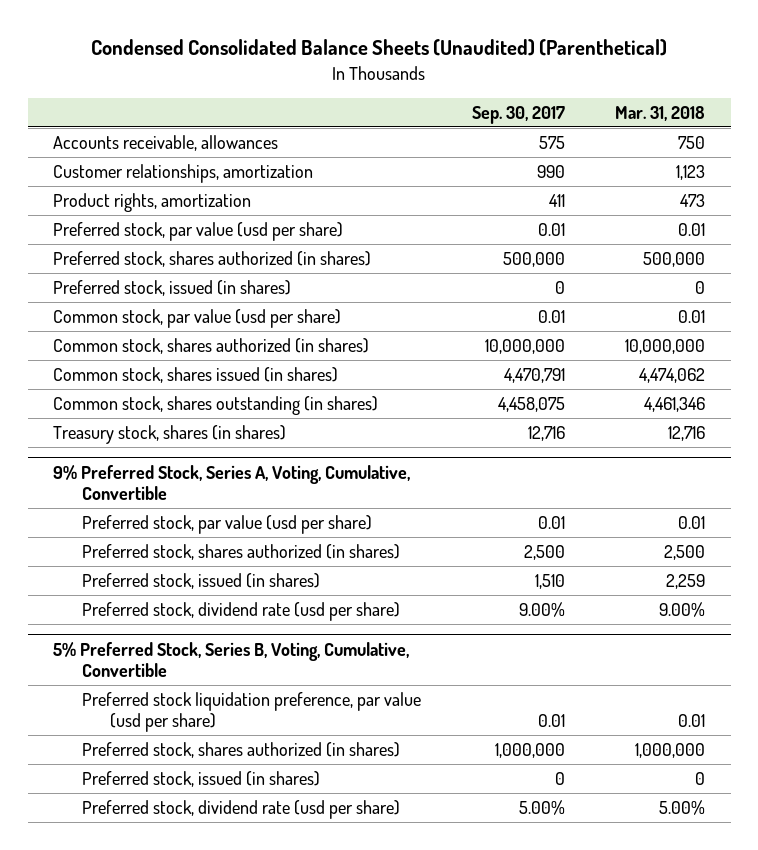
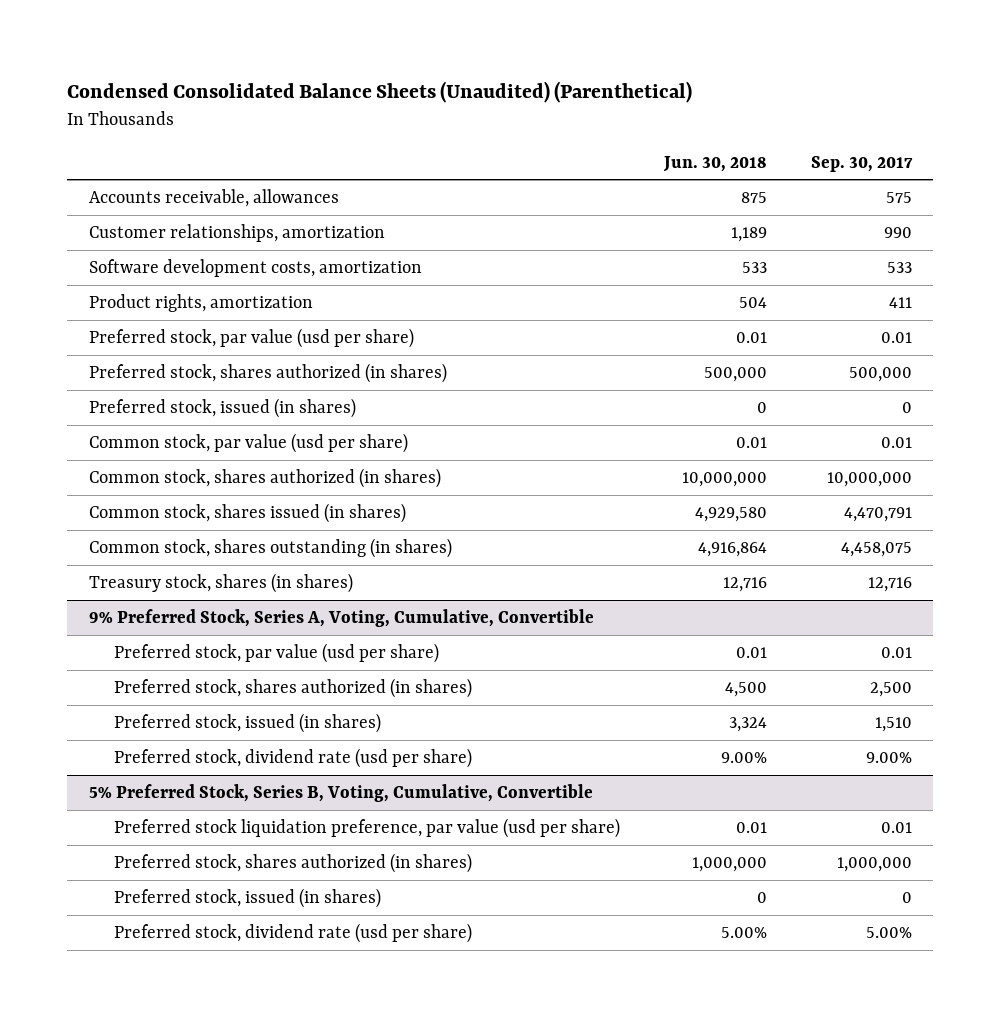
[615,105,706,121] Mar. 31, 2018 -> none
none -> [662,155,767,172] Jun. 30, 2018
none -> [89,259,423,278] Software development costs, amortization

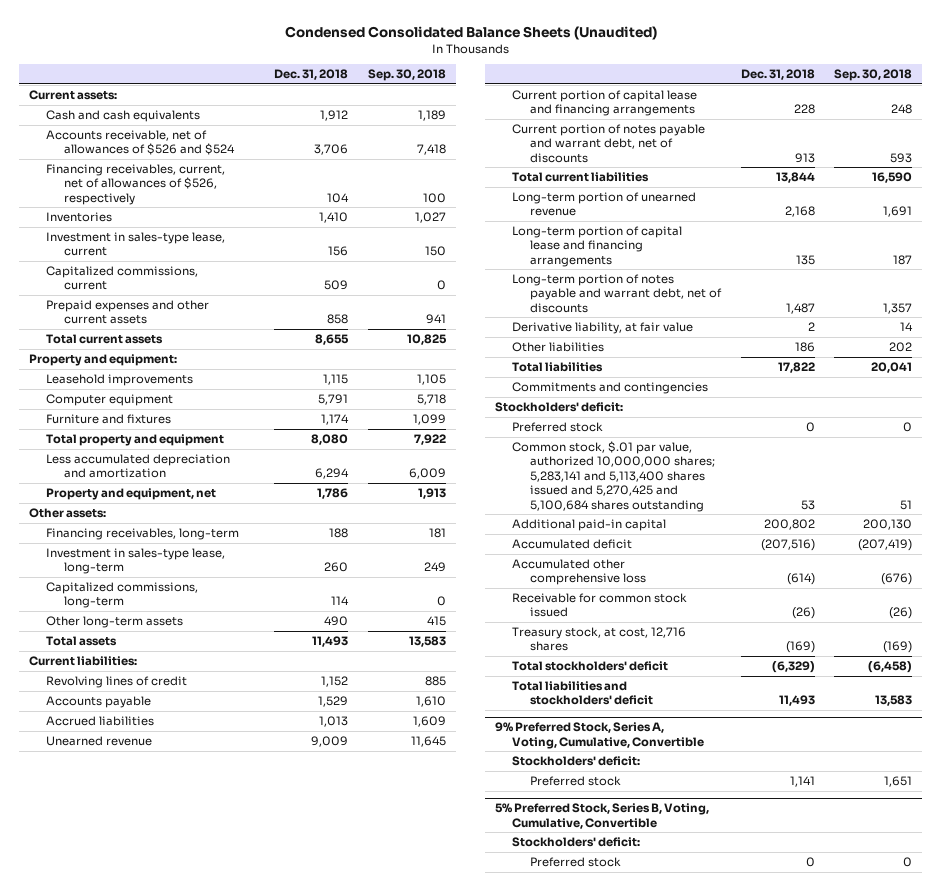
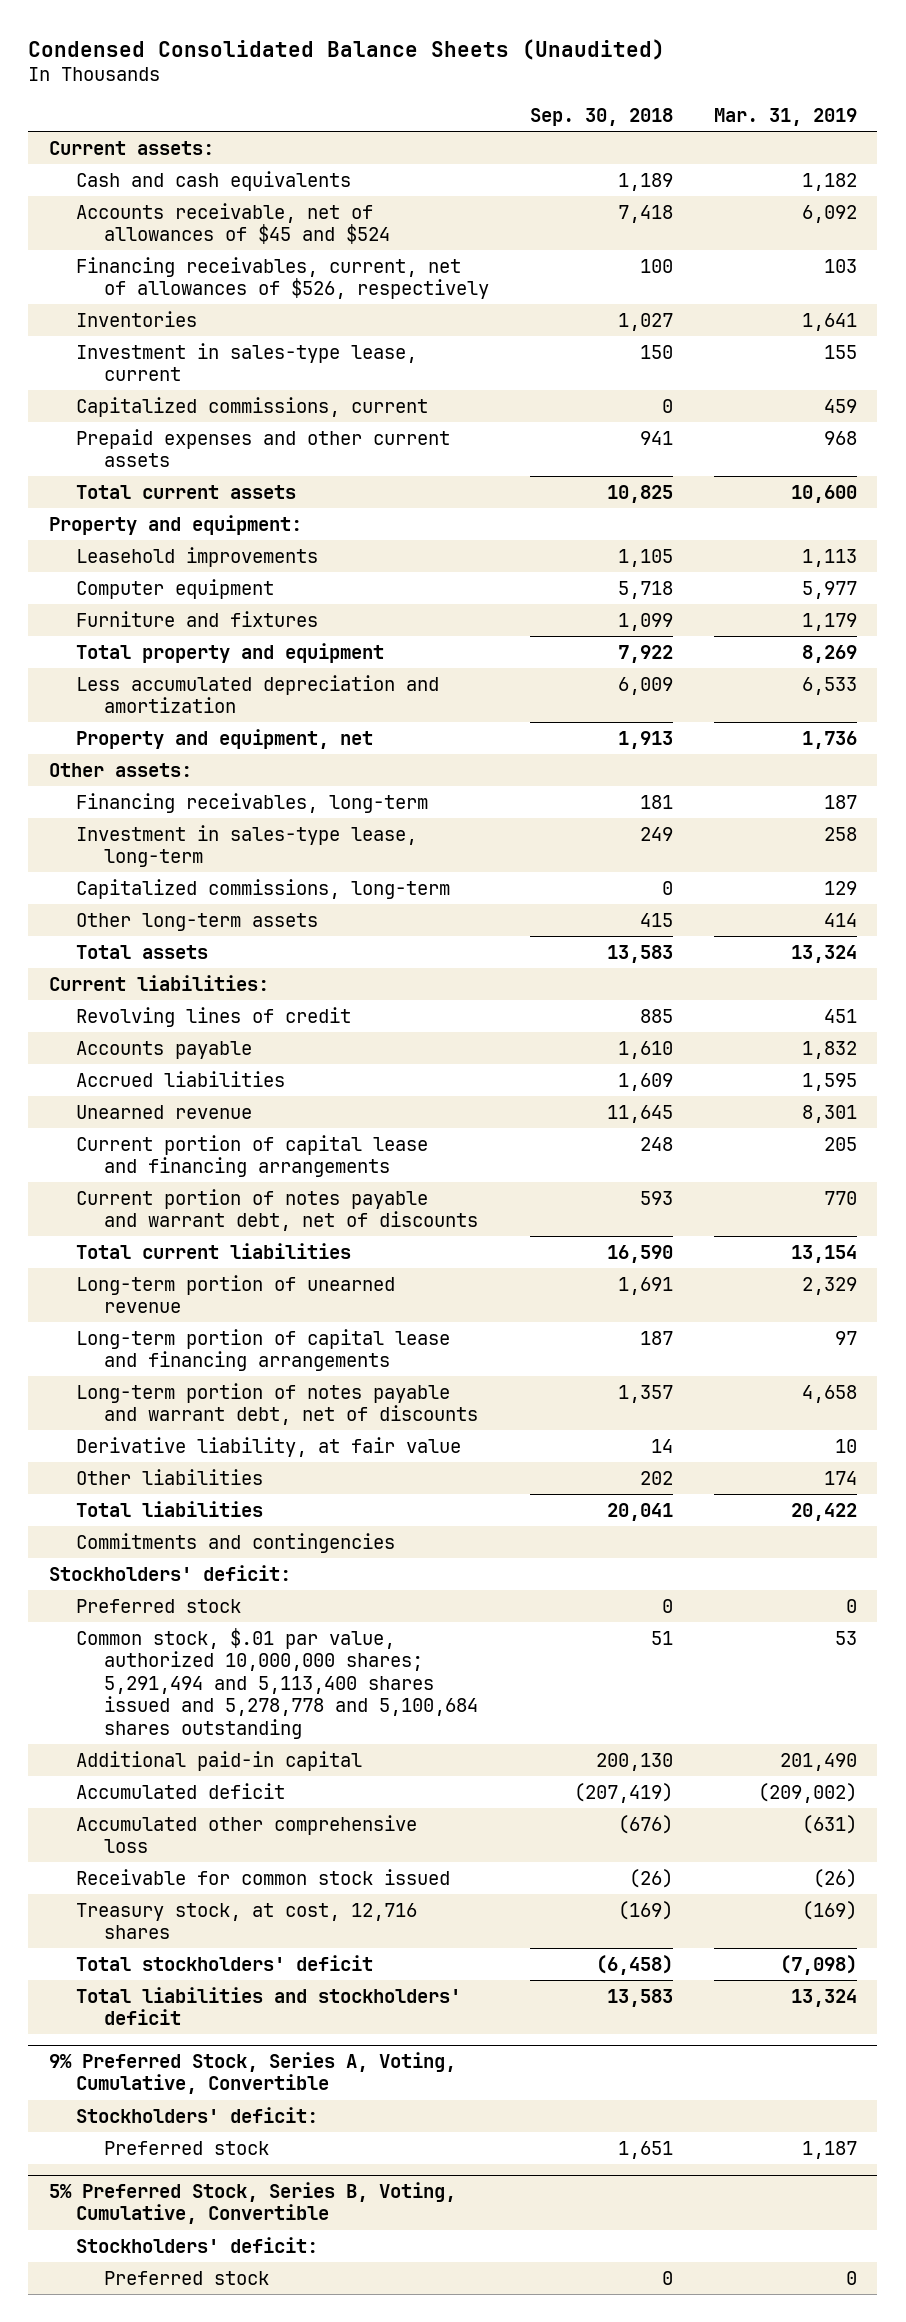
[274,69,349,81] Dec. 31, 2018 -> none
none -> [713,108,857,127] Mar. 31, 2019
[46,130,235,156] Accounts receivable, net of allowances of $526 and $524 -> [76,202,391,245] Accounts receivable, net of allowances of $45 and $524
[512,441,715,512] Common stock, $.01 par value, authorized 10,000,000 shares; 5,283,141 and 5,113,400 shares issued and 5,270,425 and 5,100,684 shares outstanding -> [76,1627,479,1739] Common stock, $.01 par value, authorized 10,000,000 shares; 5,291,494 and 5,113,400 shares issued and 5,278,778 and 5,100,684 shares outstanding

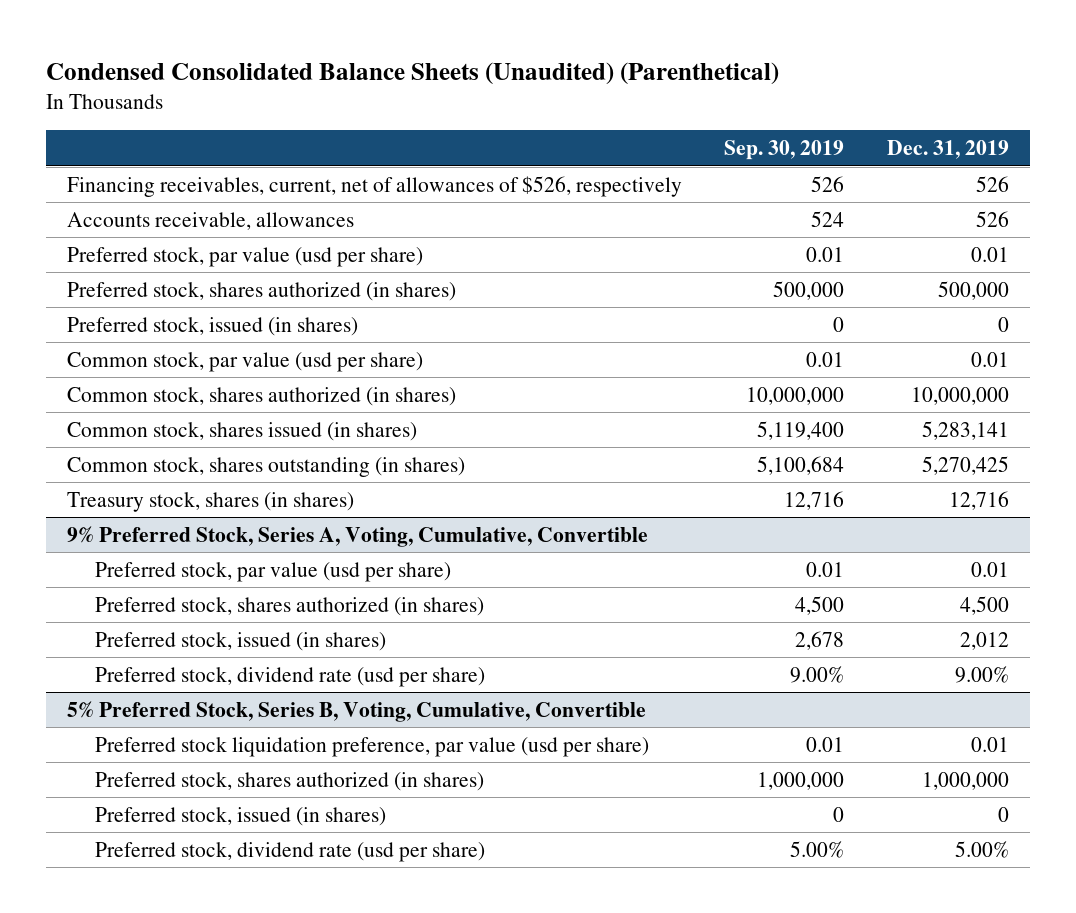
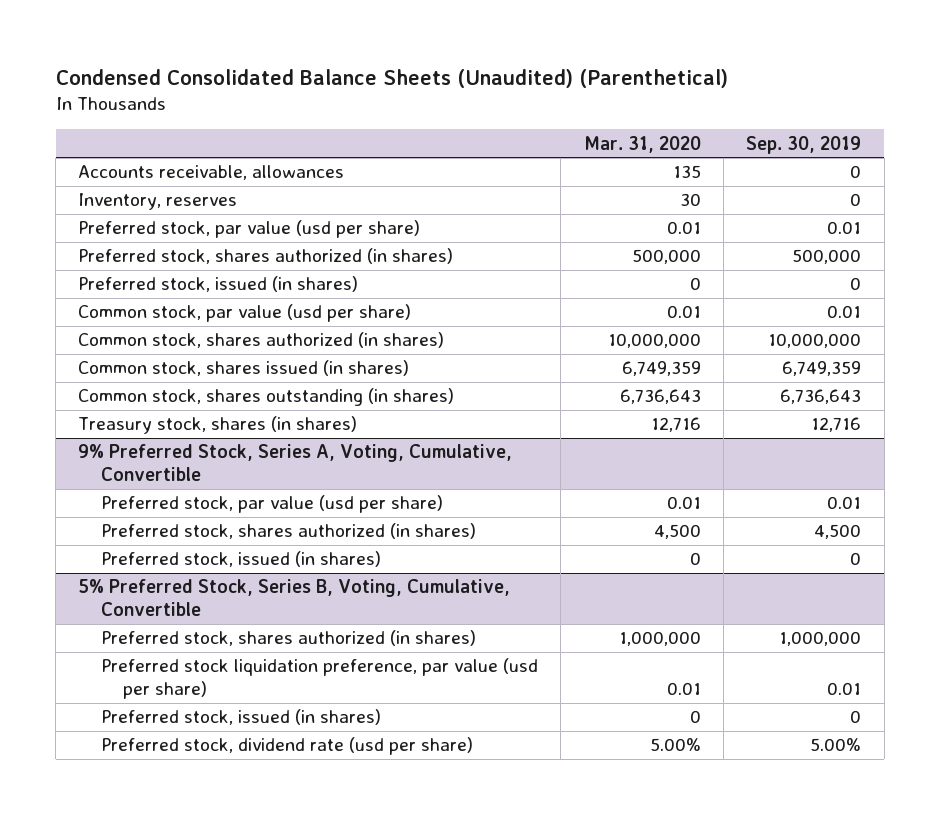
[886,140,1009,160] Dec. 31, 2019 -> none
none -> [583,135,701,153] Mar. 31, 2020
[67,175,683,197] Financing receivables, current, net of allowances of $526, respectively -> none
[811,210,845,227] 524 -> [850,165,862,179] 0
none -> [78,193,238,211] Inventory, reserves
[757,420,845,440] 5,119,400 -> [782,361,862,377] 6,749,359
[757,455,845,475] 5,100,684 -> [780,389,862,405] 6,736,643
[95,666,486,687] Preferred stock, dividend rate (usd per share) -> none
[795,630,845,650] 2,678 -> [850,552,862,566] 0
[95,736,650,757] Preferred stock liquidation preference, par value (usd per share) -> [100,658,538,700] Preferred stock liquidation preference, par value (usd per share)

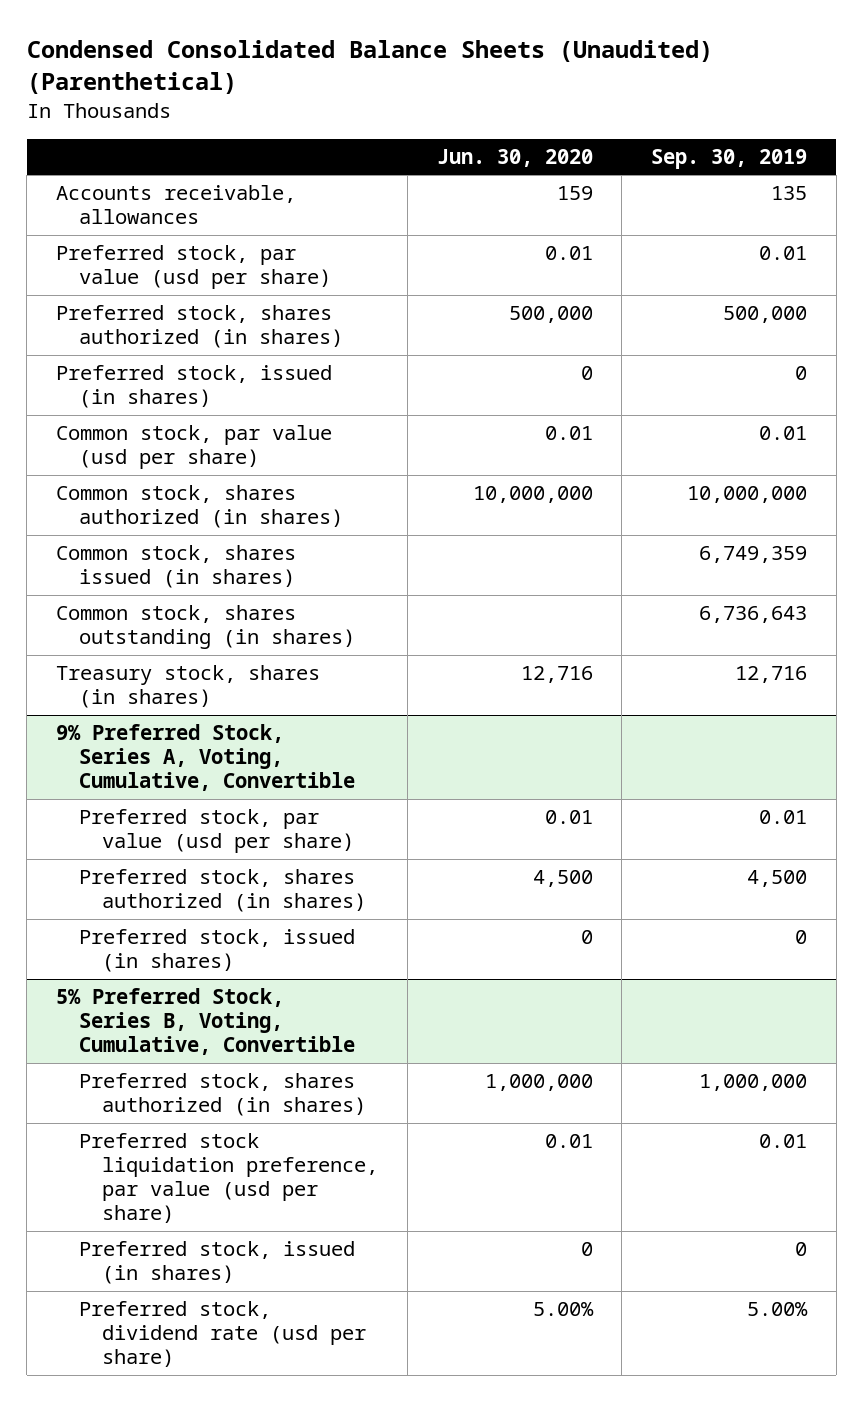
[583,135,701,153] Mar. 31, 2020 -> none
none -> [436,148,593,167] Jun. 30, 2020
[78,193,238,211] Inventory, reserves -> none
[850,165,862,179] 0 -> [771,186,808,201] 135

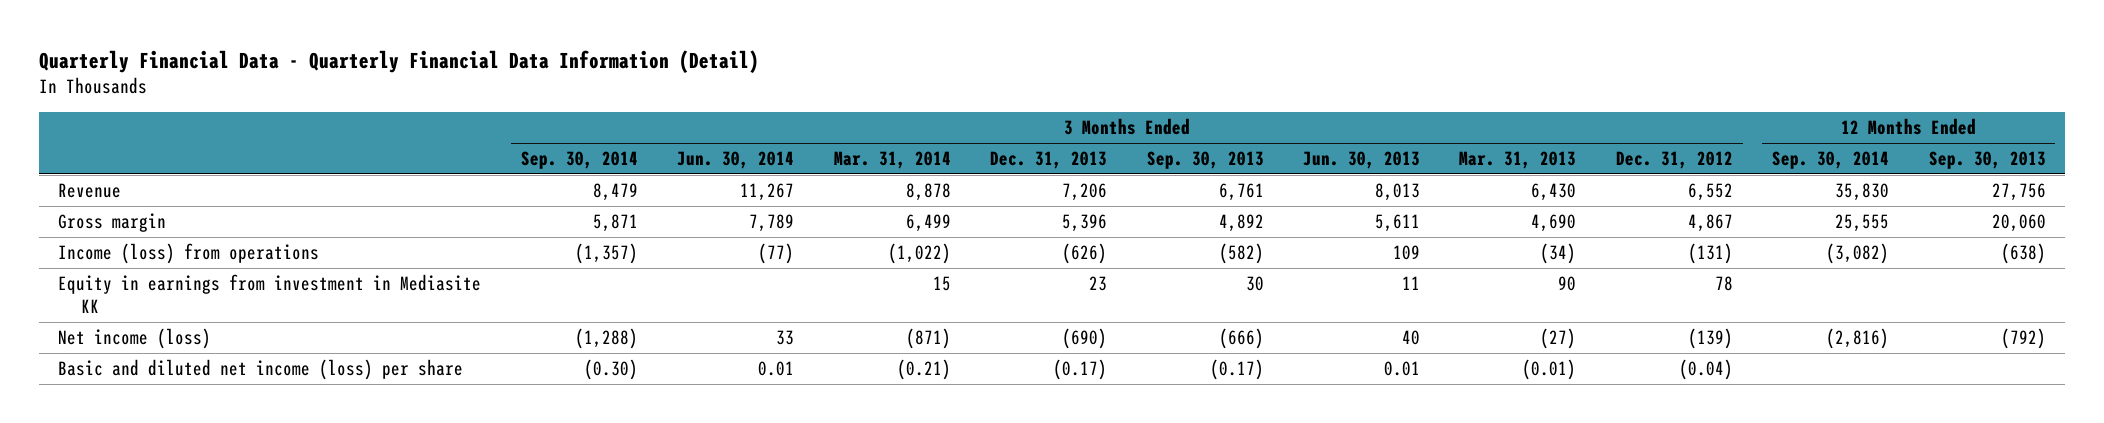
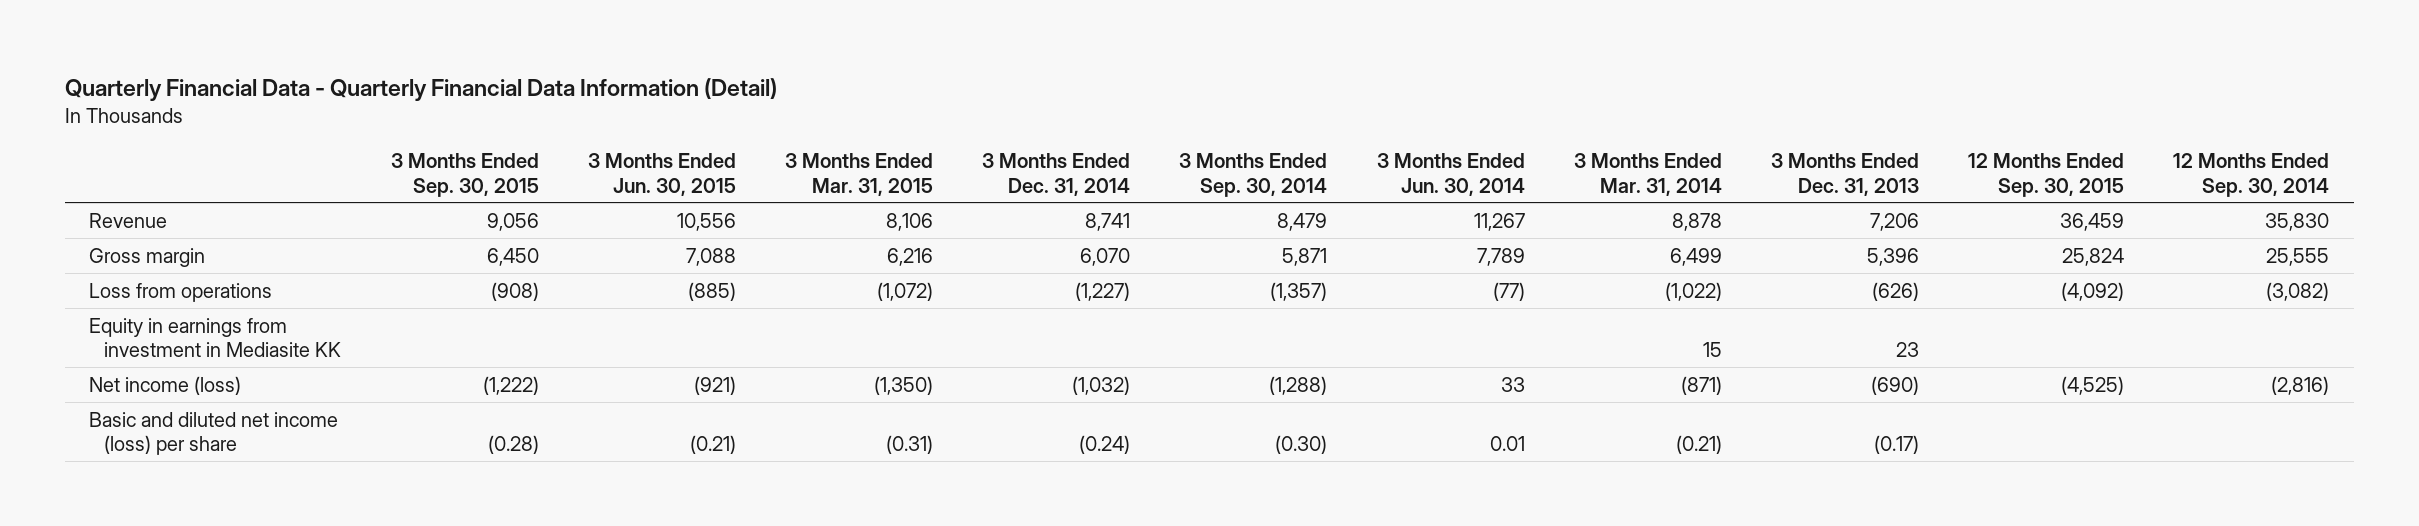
[1146,151,1264,170] Sep. 30, 2013 -> none
[1302,151,1420,170] Jun. 30, 2013 -> none
[1459,151,1577,170] Mar. 31, 2013 -> none
[1615,151,1733,170] Dec. 31, 2012 -> none
[1928,151,2046,170] Sep. 30, 2013 -> none
none -> [390,153,539,197] 3 Months Ended Sep. 30, 2015
none -> [587,153,736,196] 3 Months Ended Jun. 30, 2015
none -> [785,153,934,196] 3 Months Ended Mar. 31, 2015
none -> [982,153,1131,196] 3 Months Ended Dec. 31, 2014
none -> [1968,153,2125,197] 12 Months Ended Sep. 30, 2015
[58,242,320,264] Income (loss) from operations -> [89,282,273,302] Loss from operations

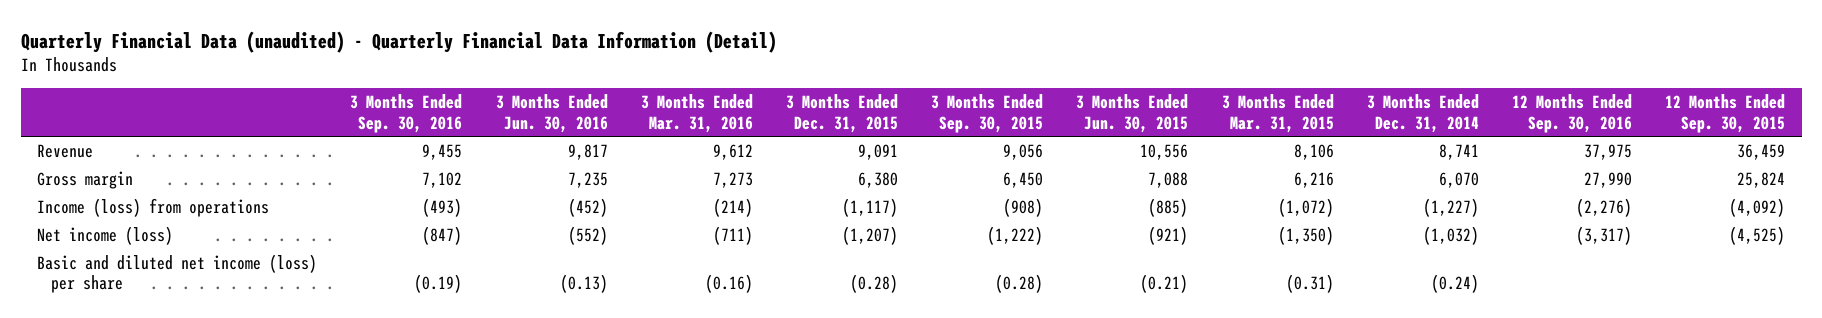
[64,78,777,102] Quarterly Financial Data - Quarterly Financial Data Information (Detail) -> [20,30,777,53] Quarterly Financial Data (unaudited) - Quarterly Financial Data Information (Detail)
[1179,153,1328,197] 3 Months Ended Sep. 30, 2014 -> none
[1376,153,1525,196] 3 Months Ended Jun. 30, 2014 -> none
[1573,153,1722,196] 3 Months Ended Mar. 31, 2014 -> none
[1770,153,1919,196] 3 Months Ended Dec. 31, 2013 -> none
[2173,153,2330,197] 12 Months Ended Sep. 30, 2014 -> none
none -> [350,94,463,133] 3 Months Ended Sep. 30, 2016
none -> [495,94,608,133] 3 Months Ended Jun. 30, 2016
none -> [640,94,753,133] 3 Months Ended Mar. 31, 2016
none -> [785,94,898,133] 3 Months Ended Dec. 31, 2015
none -> [1511,94,1632,133] 12 Months Ended Sep. 30, 2016
[89,317,342,358] Equity in earnings from investment in Mediasite KK -> none
[89,282,273,302] Loss from operations -> [37,197,270,217] Income (loss) from operations

